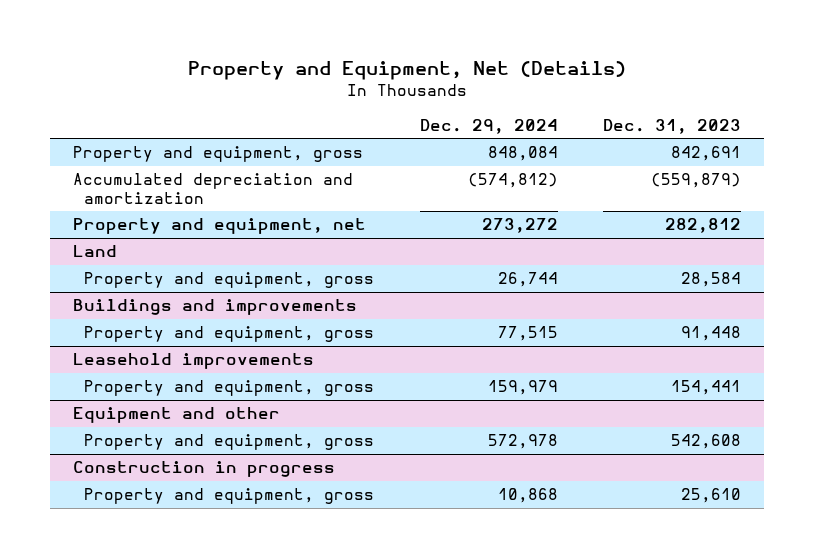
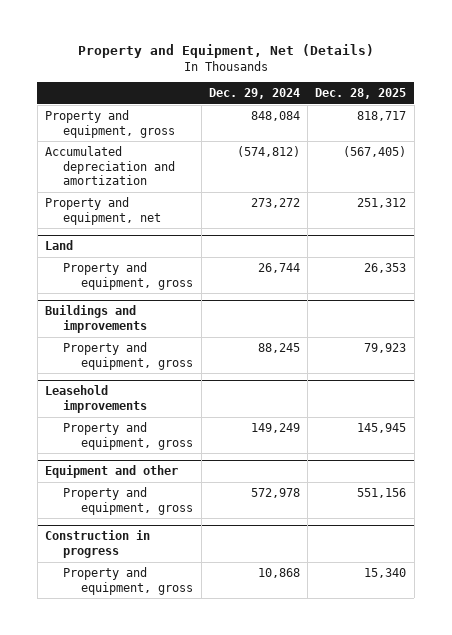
[603,119,742,135] Dec. 31, 2023 -> none
none -> [315,88,407,100] Dec. 28, 2025
[497,326,558,342] 77,515 -> [257,342,300,353] 88,245
[487,380,558,396] 159,979 -> [250,422,300,433] 149,249

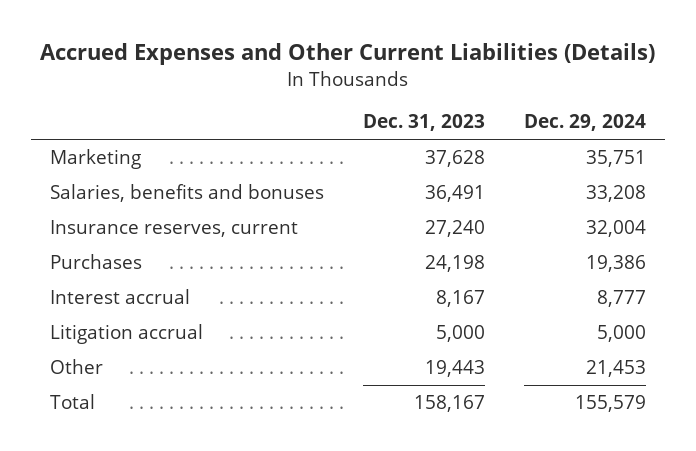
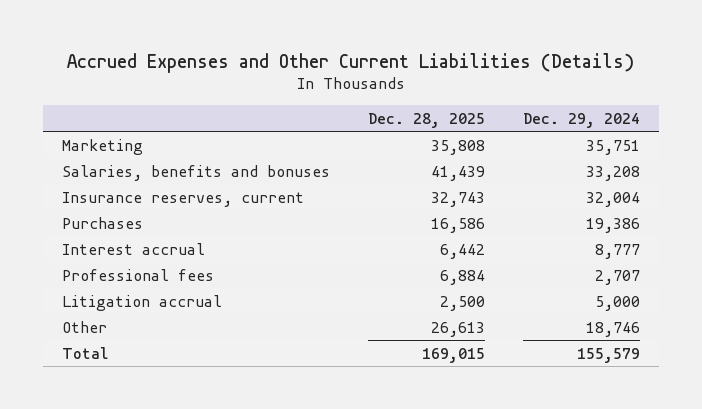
[362,114,485,132] Dec. 31, 2023 -> none
none -> [367,112,485,128] Dec. 28, 2025
none -> [61,268,214,281] Professional fees
[585,360,646,378] 21,453 -> [585,321,640,337] 18,746

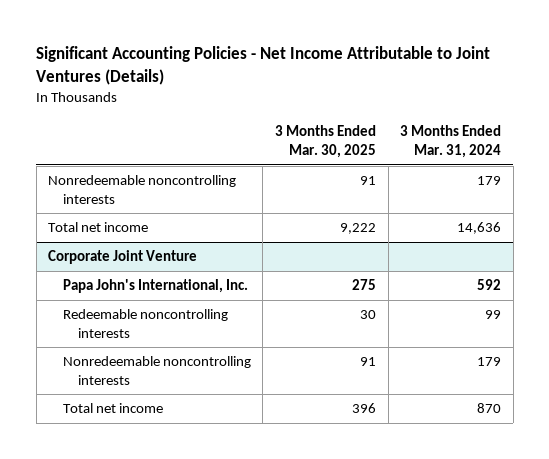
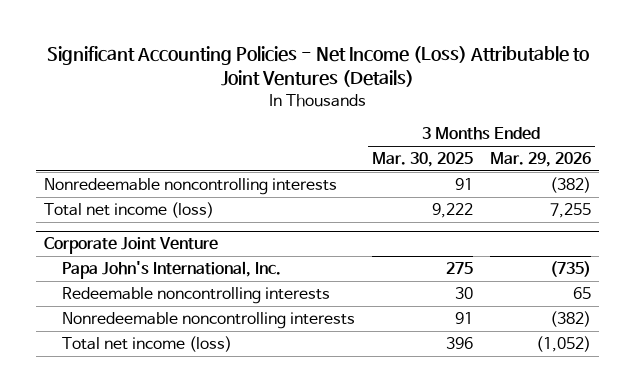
[36,46,491,86] Significant Accounting Policies - Net Income Attributable to Joint Ventures (Details) -> [46,46,589,88] Significant Accounting Policies - Net Income (Loss) Attributable to Joint Ventures (Details)
[400,125,502,159] 3 Months Ended Mar. 31, 2024 -> none
none -> [489,152,591,168] Mar. 29, 2026
[48,222,149,233] Total net income -> [44,202,215,219] Total net income (loss)
[62,403,163,414] Total net income -> [61,336,232,353] Total net income (loss)

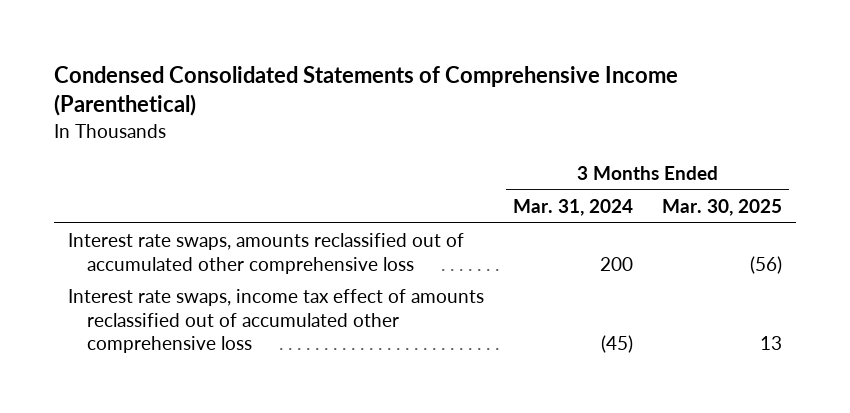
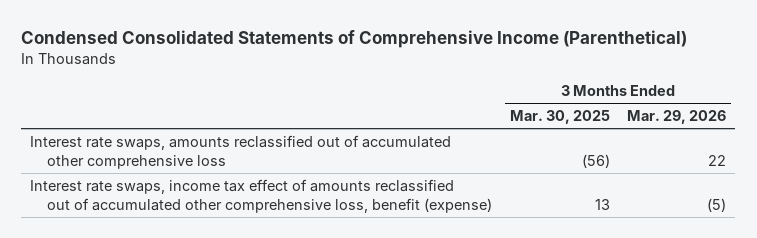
[513,198,634,216] Mar. 31, 2024 -> none
none -> [627,110,727,125] Mar. 29, 2026
[68,289,485,353] Interest rate swaps, income tax effect of amounts reclassified out of accumulated other comprehensive loss -> [30,178,493,213] Interest rate swaps, income tax effect of amounts reclassified out of accumulated other comprehensive loss, benefit (expense)

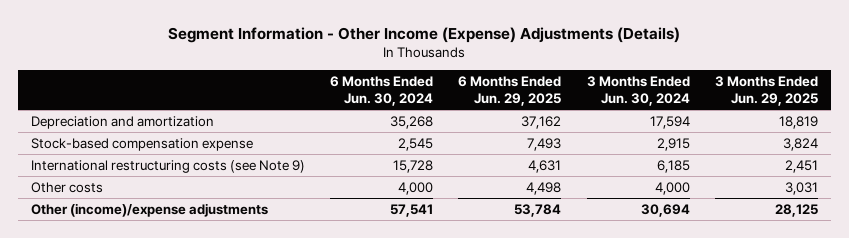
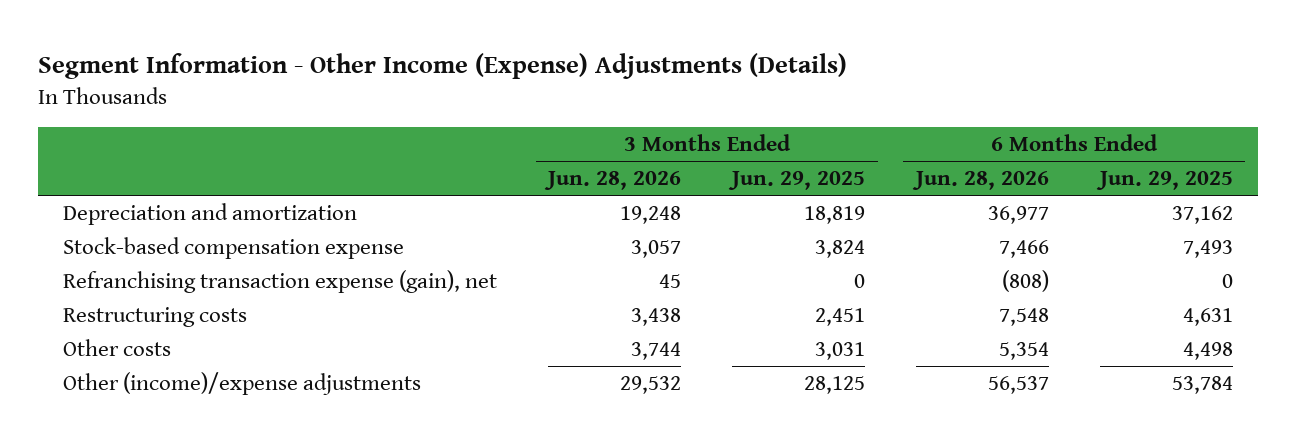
[330,75,434,106] 6 Months Ended Jun. 30, 2024 -> none
[586,75,690,106] 3 Months Ended Jun. 30, 2024 -> none
none -> [544,171,682,191] Jun. 28, 2026
none -> [911,171,1049,191] Jun. 28, 2026
none -> [63,270,498,294] Refranchising transaction expense (gain), net
[30,159,305,173] International restructuring costs (see Note 9) -> [63,307,248,328] Restructuring costs

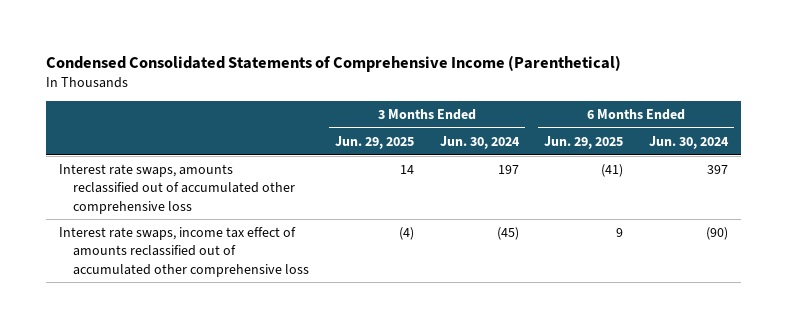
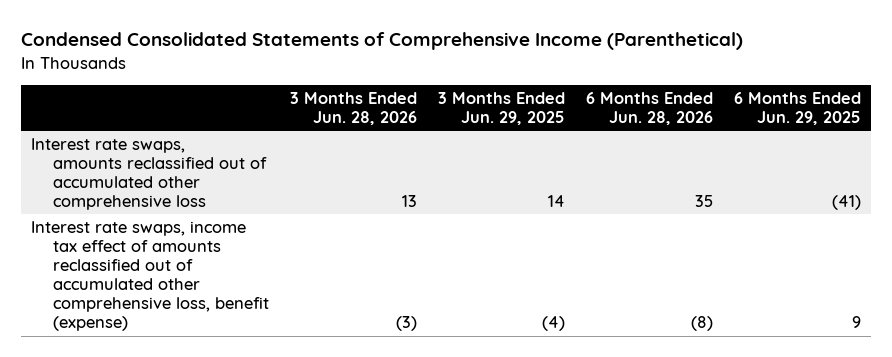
[439,135,520,149] Jun. 30, 2024 -> none
[649,135,730,149] Jun. 30, 2024 -> none
none -> [289,91,417,126] 3 Months Ended Jun. 28, 2026
none -> [585,91,713,126] 6 Months Ended Jun. 28, 2026
[58,227,310,277] Interest rate swaps, income tax effect of amounts reclassified out of accumulated other comprehensive loss -> [31,220,269,332] Interest rate swaps, income tax effect of amounts reclassified out of accumulated other comprehensive loss, benefit (expense)

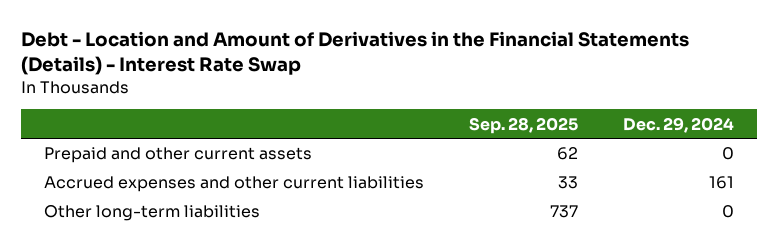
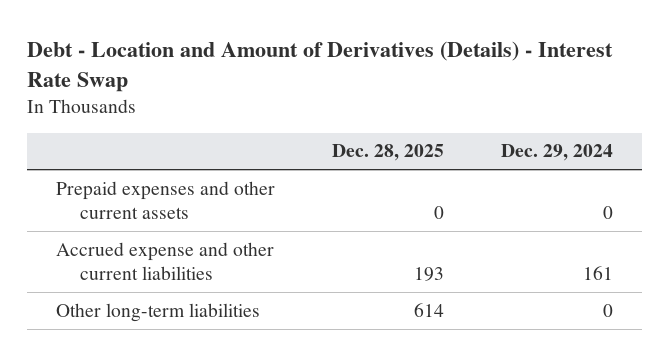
[20,31,689,76] Debt - Location and Amount of Derivatives in the Financial Statements (Details) - Interest Rate Swap -> [27,41,614,93] Debt - Location and Amount of Derivatives (Details) - Interest Rate Swap
[468,116,578,134] Sep. 28, 2025 -> none
none -> [332,144,445,162] Dec. 28, 2025
[43,147,312,164] Prepaid and other current assets -> [55,180,275,219] Prepaid expenses and other current assets
[43,176,424,193] Accrued expenses and other current liabilities -> [55,241,274,280] Accrued expense and other current liabilities

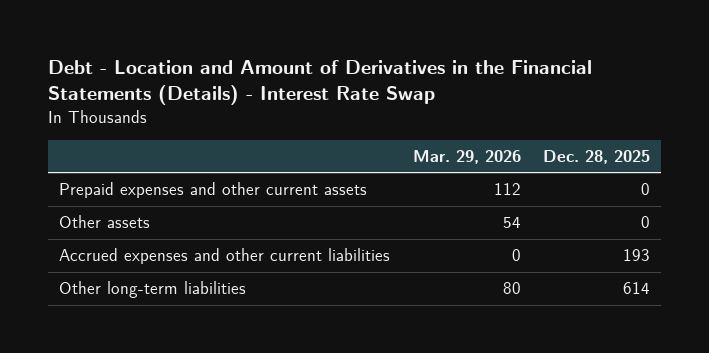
[27,41,614,93] Debt - Location and Amount of Derivatives (Details) - Interest Rate Swap -> [47,59,592,106] Debt - Location and Amount of Derivatives in the Financial Statements (Details) - Interest Rate Swap
[501,144,614,162] Dec. 29, 2024 -> none
none -> [412,149,521,164] Mar. 29, 2026
none -> [59,215,151,229] Other assets
[55,241,274,280] Accrued expense and other current liabilities -> [59,248,391,265] Accrued expenses and other current liabilities

